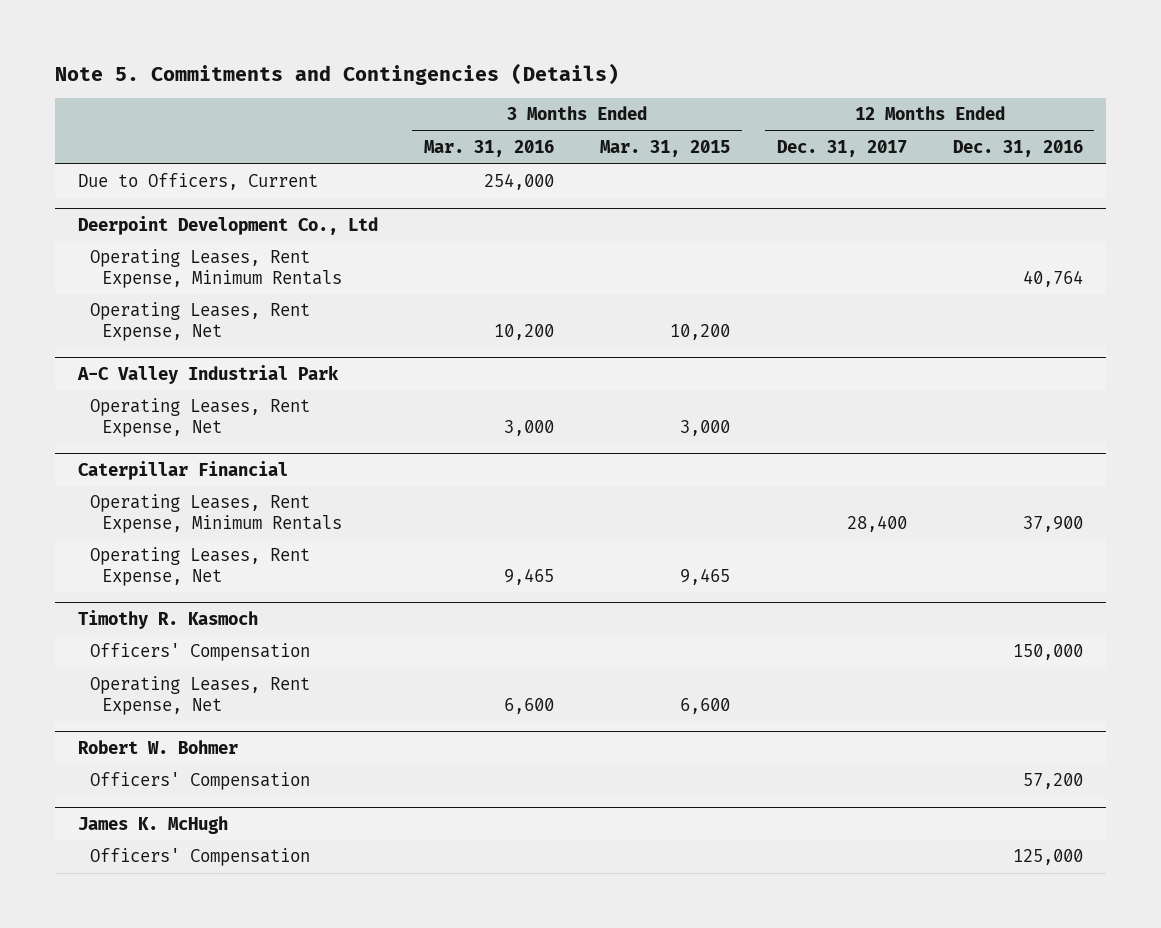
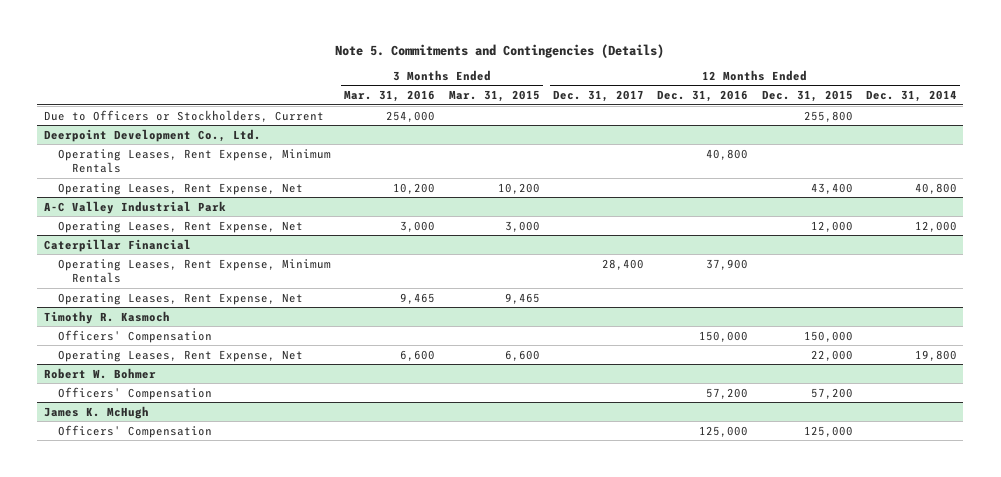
none -> [761,90,853,103] Dec. 31, 2015
none -> [865,90,957,103] Dec. 31, 2014
[77,173,318,191] Due to Officers, Current -> [44,109,325,122] Due to Officers or Stockholders, Current
[77,215,378,235] Deerpoint Development Co., Ltd -> [44,128,262,142] Deerpoint Development Co., Ltd.
[1022,269,1083,287] 40,764 -> [706,148,749,160] 40,800

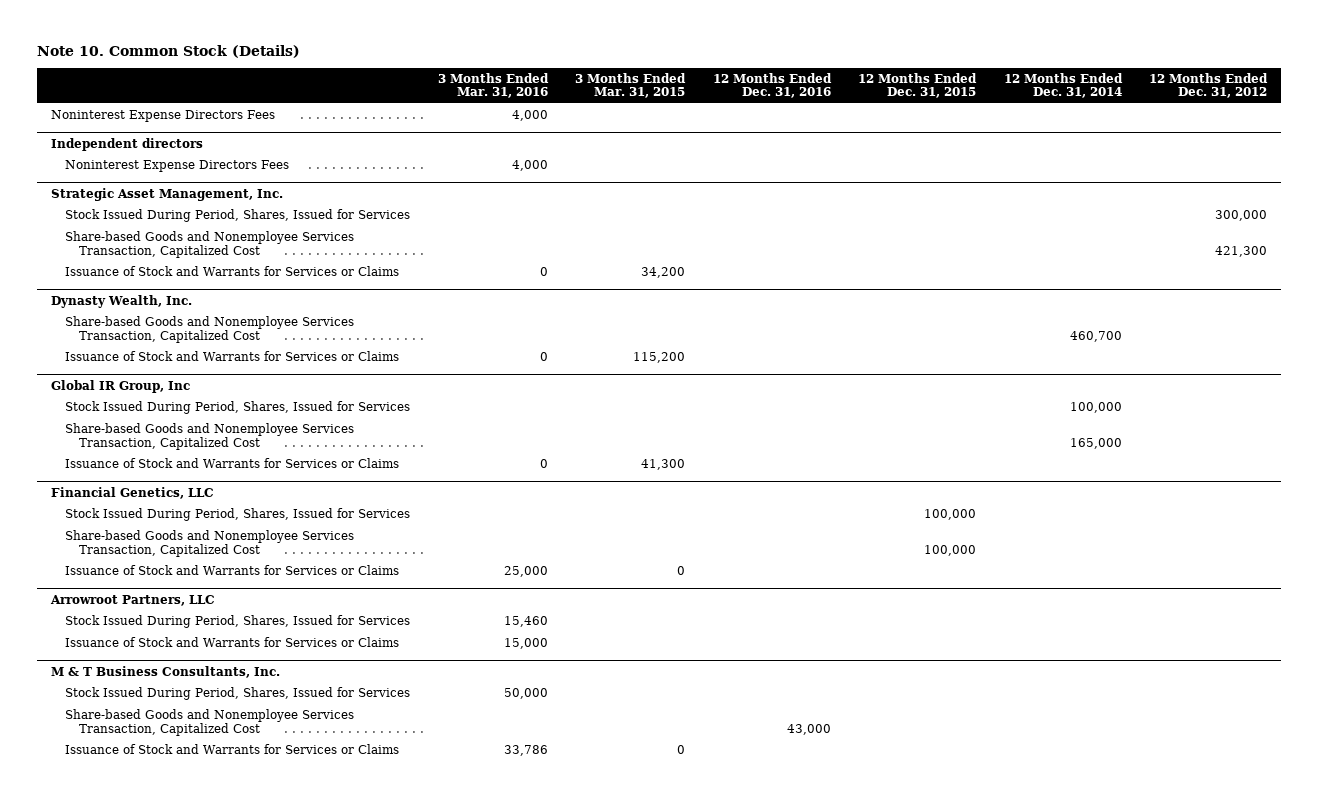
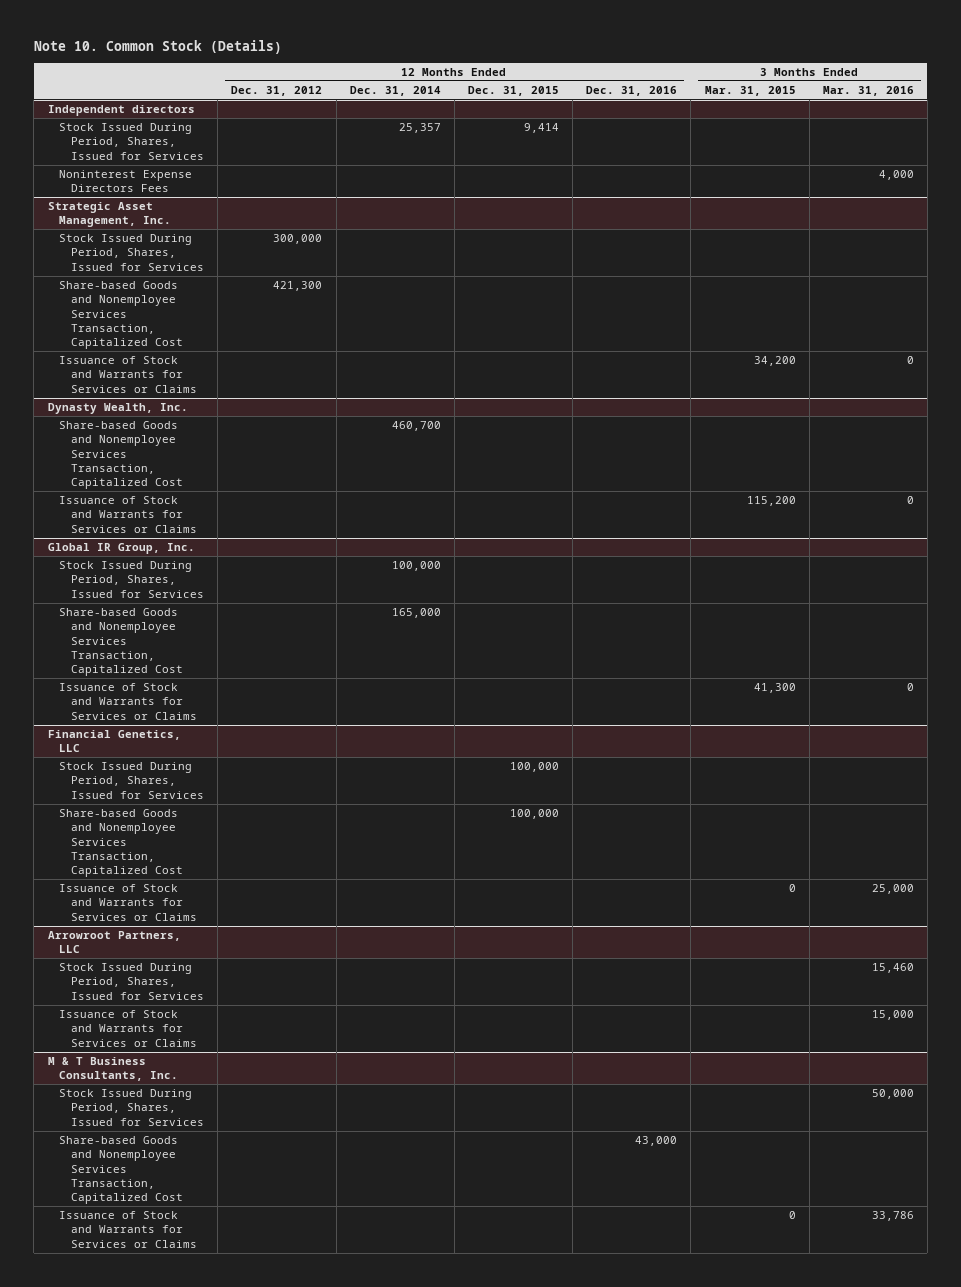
[51,110,276,123] Noninterest Expense Directors Fees -> none
none -> [59,123,205,160] Stock Issued During Period, Shares, Issued for Services
[51,379,191,393] Global IR Group, Inc -> [47,543,195,555] Global IR Group, Inc.

